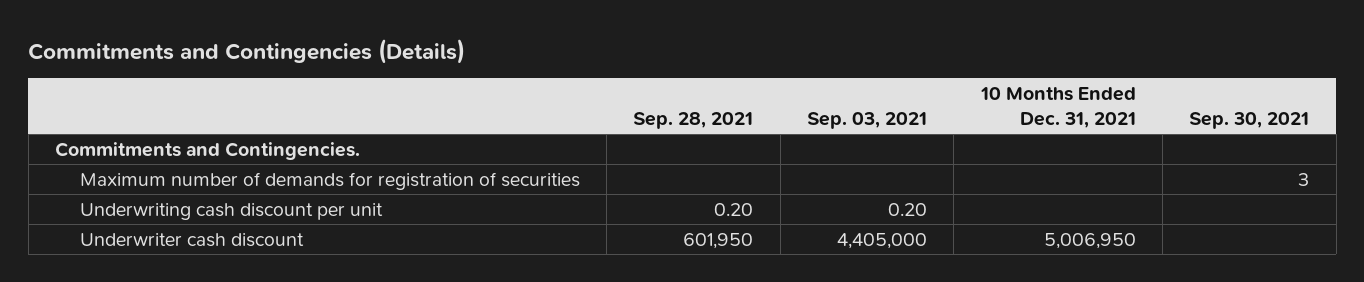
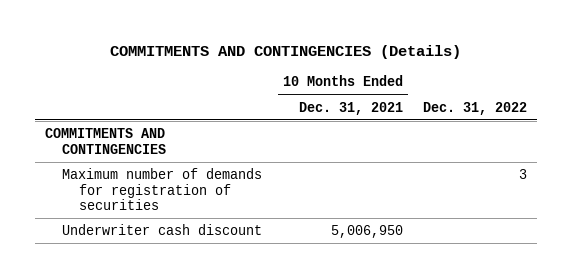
[28,38,466,64] Commitments and Contingencies (Details) -> [110,44,462,59] COMMITMENTS AND CONTINGENCIES (Details)
[633,112,754,130] Sep. 28, 2021 -> none
[807,112,928,130] Sep. 03, 2021 -> none
[1189,112,1310,130] Sep. 30, 2021 -> none
none -> [423,101,528,115] Dec. 31, 2022
[54,141,360,160] Commitments and Contingencies. -> [45,128,167,154] COMMITMENTS AND CONTINGENCIES
[79,202,383,220] Underwriting cash discount per unit -> none

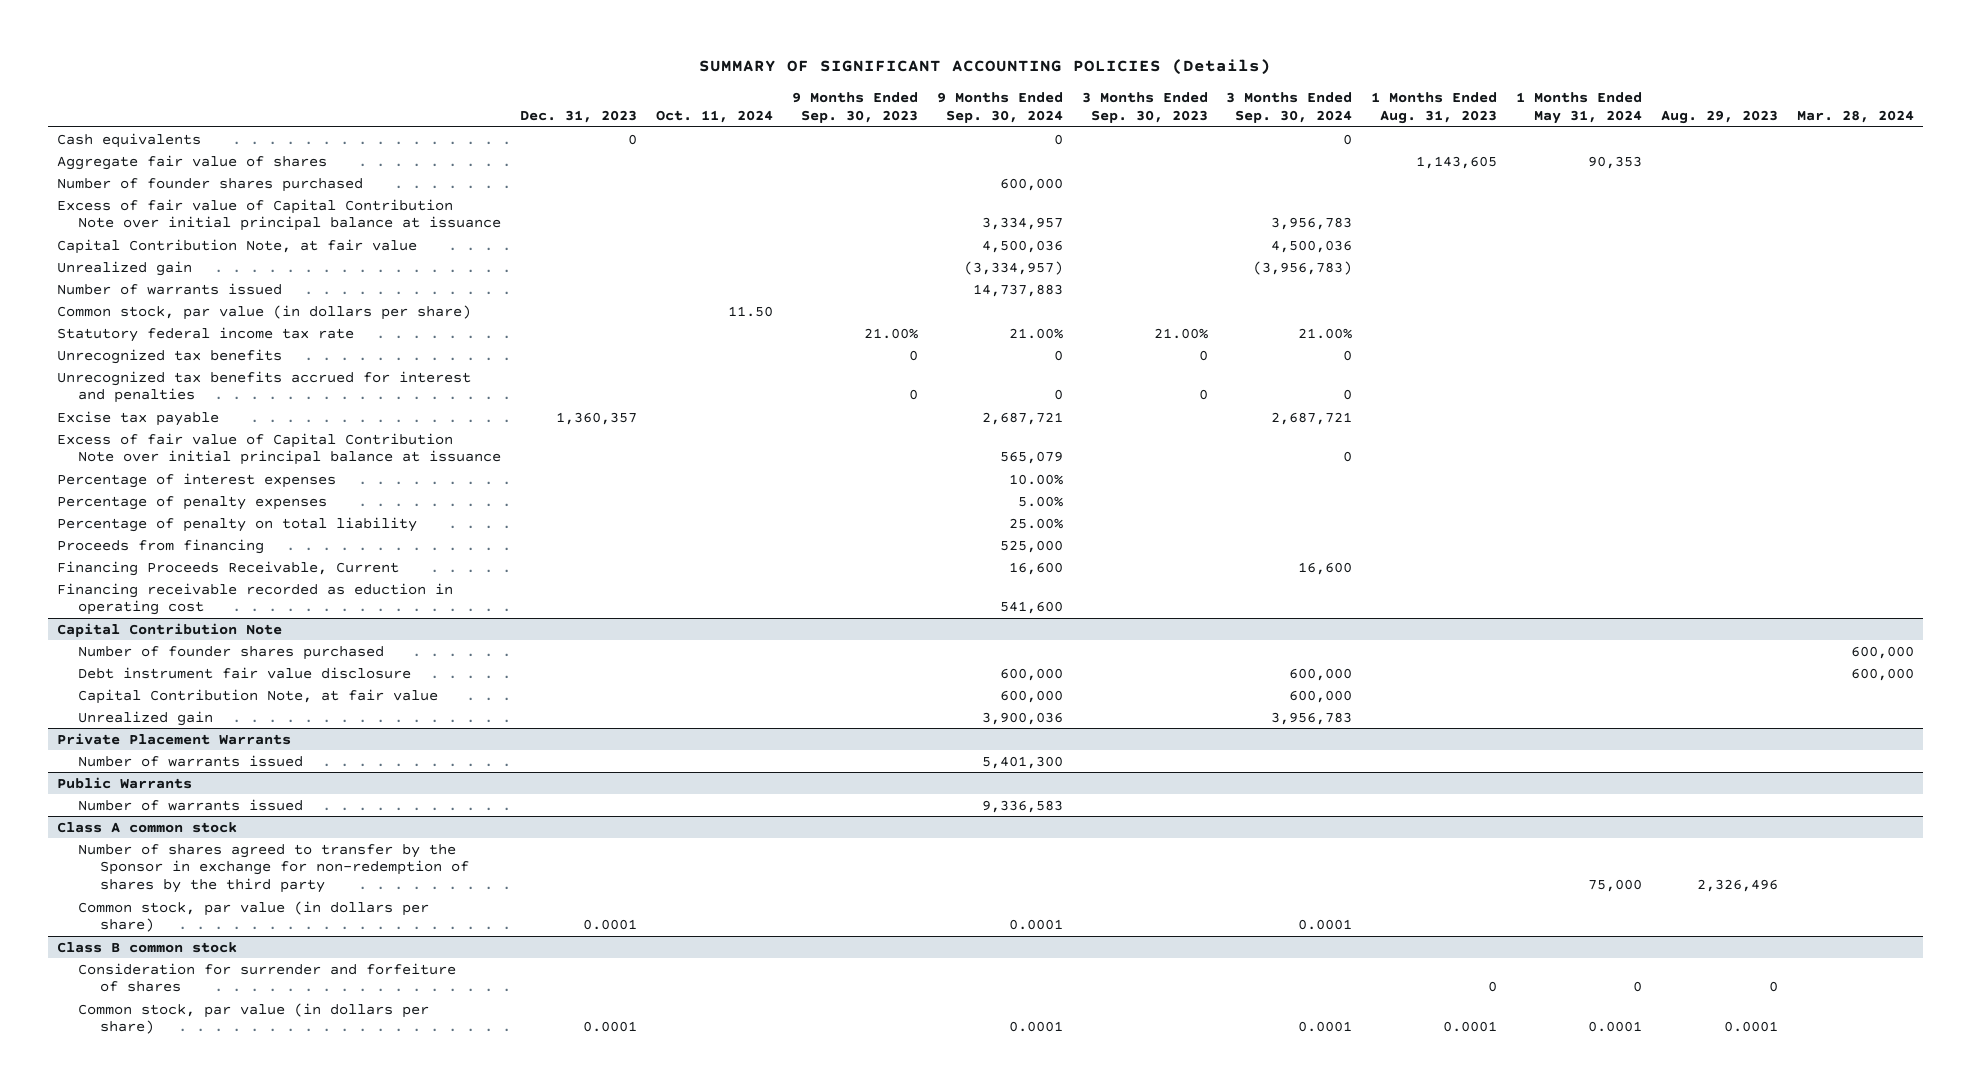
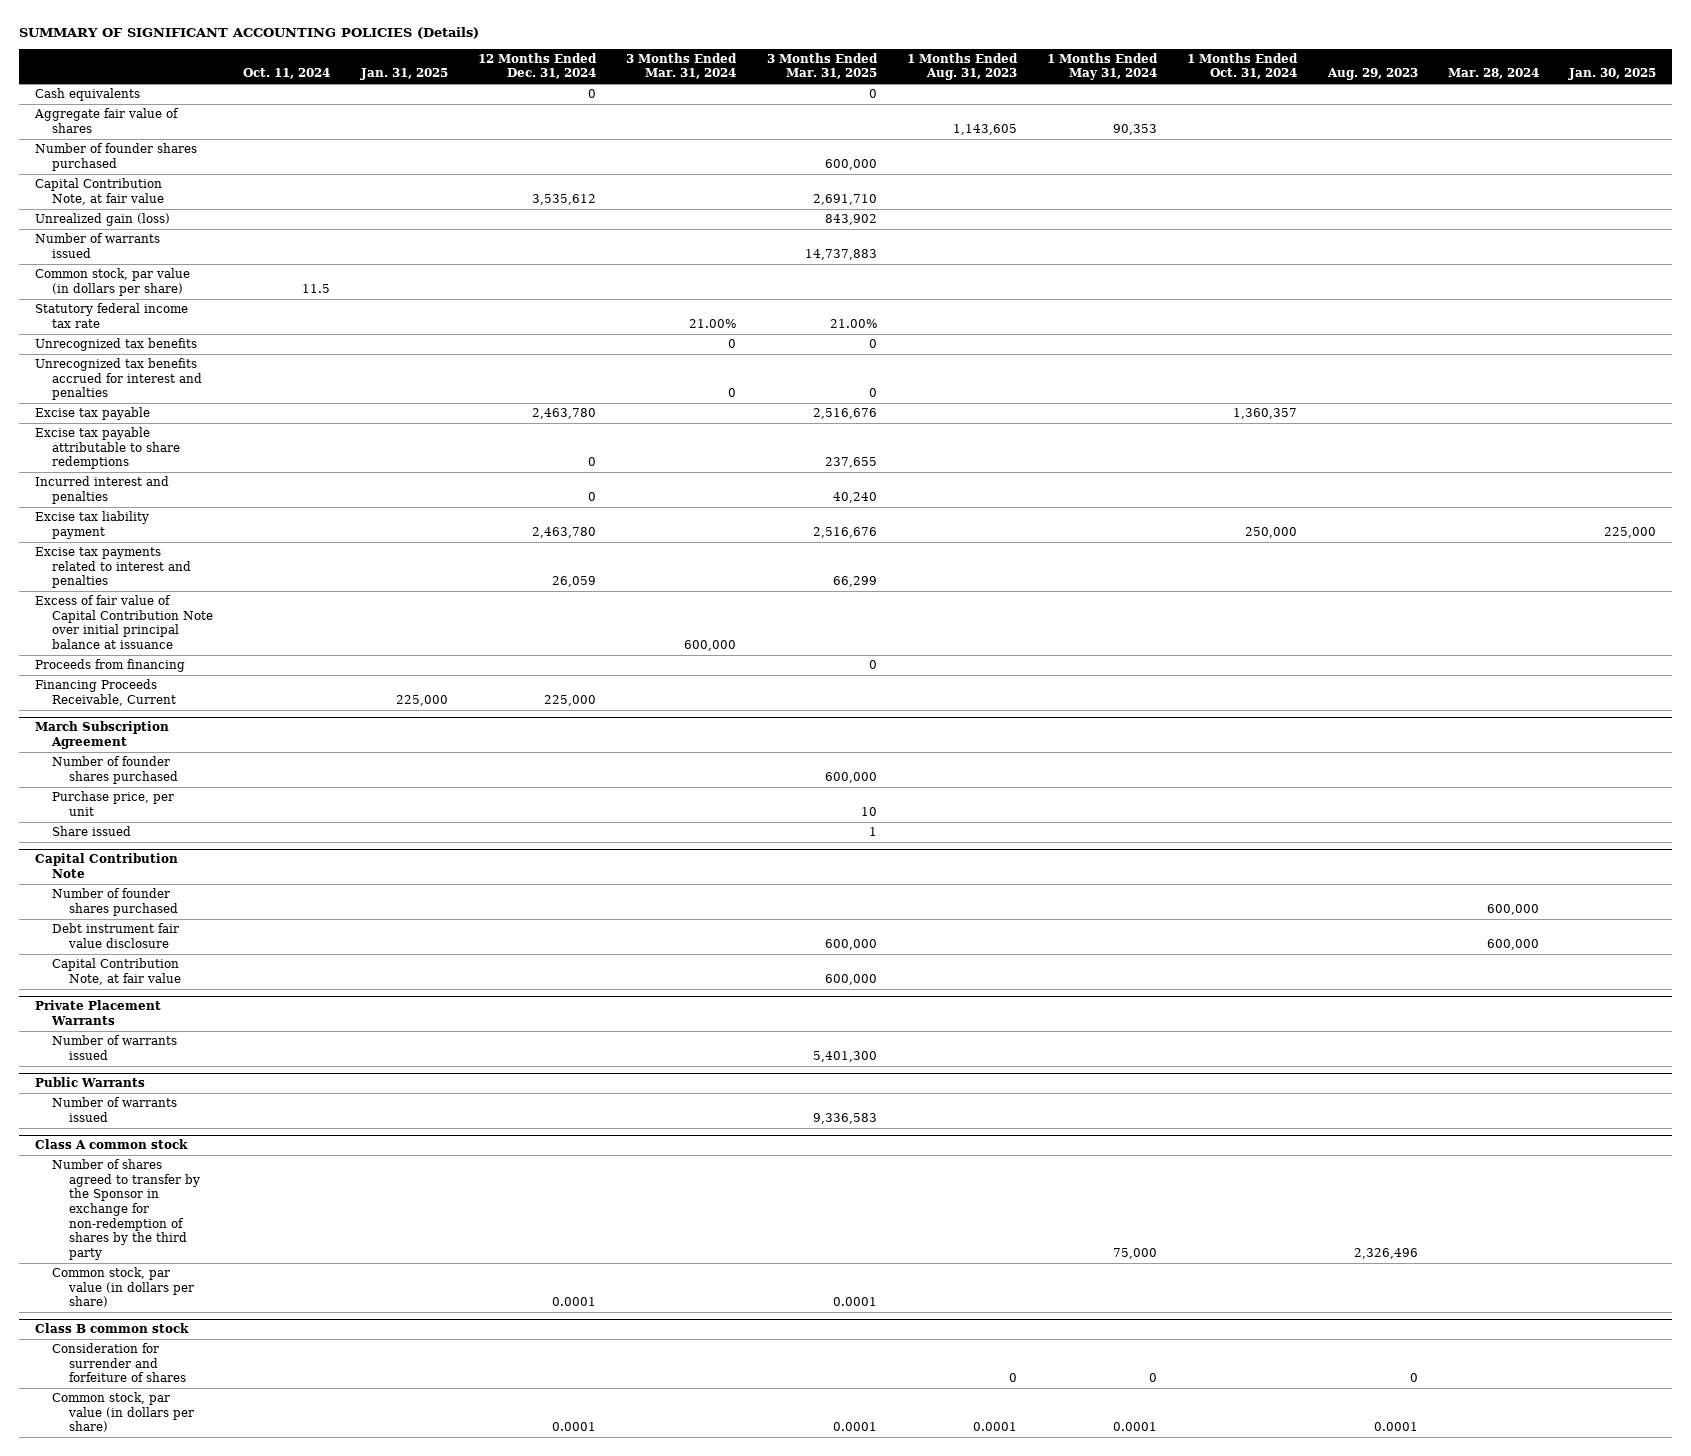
[520,110,638,124] Dec. 31, 2023 -> none
[791,92,918,124] 9 Months Ended Sep. 30, 2023 -> none
[936,92,1063,124] 9 Months Ended Sep. 30, 2024 -> none
[1081,92,1208,124] 3 Months Ended Sep. 30, 2023 -> none
[1226,92,1353,124] 3 Months Ended Sep. 30, 2024 -> none
none -> [359,68,448,81] Jan. 31, 2025
none -> [477,52,597,80] 12 Months Ended Dec. 31, 2024
none -> [626,52,738,80] 3 Months Ended Mar. 31, 2024
none -> [766,52,878,80] 3 Months Ended Mar. 31, 2025
none -> [1187,52,1299,80] 1 Months Ended Oct. 31, 2024
none -> [1568,68,1657,81] Jan. 30, 2025
[56,198,502,232] Excess of fair value of Capital Contribution Note over initial principal balance at issuance -> none
[56,260,192,276] Unrealized gain -> [34,213,170,227] Unrealized gain (loss)
[727,305,773,317] 11.50 -> [302,283,331,293] 11.5
none -> [34,427,180,470] Excise tax payable attributable to share redemptions
none -> [34,476,169,504] Incurred interest and penalties
none -> [34,511,149,539] Excise tax liability payment
none -> [34,547,191,589] Excise tax payments related to interest and penalties
[56,472,336,488] Percentage of interest expenses -> none
[56,495,327,510] Percentage of penalty expenses -> none
[56,516,417,532] Percentage of penalty on total liability -> none
[56,582,453,616] Financing receivable recorded as eduction in operating cost -> none
none -> [34,721,169,750] March Subscription Agreement
none -> [51,756,179,784] Number of founder shares purchased
none -> [51,791,174,816] Purchase price, per unit
none -> [51,826,131,837] Share issued
[78,710,214,726] Unrealized gain -> none

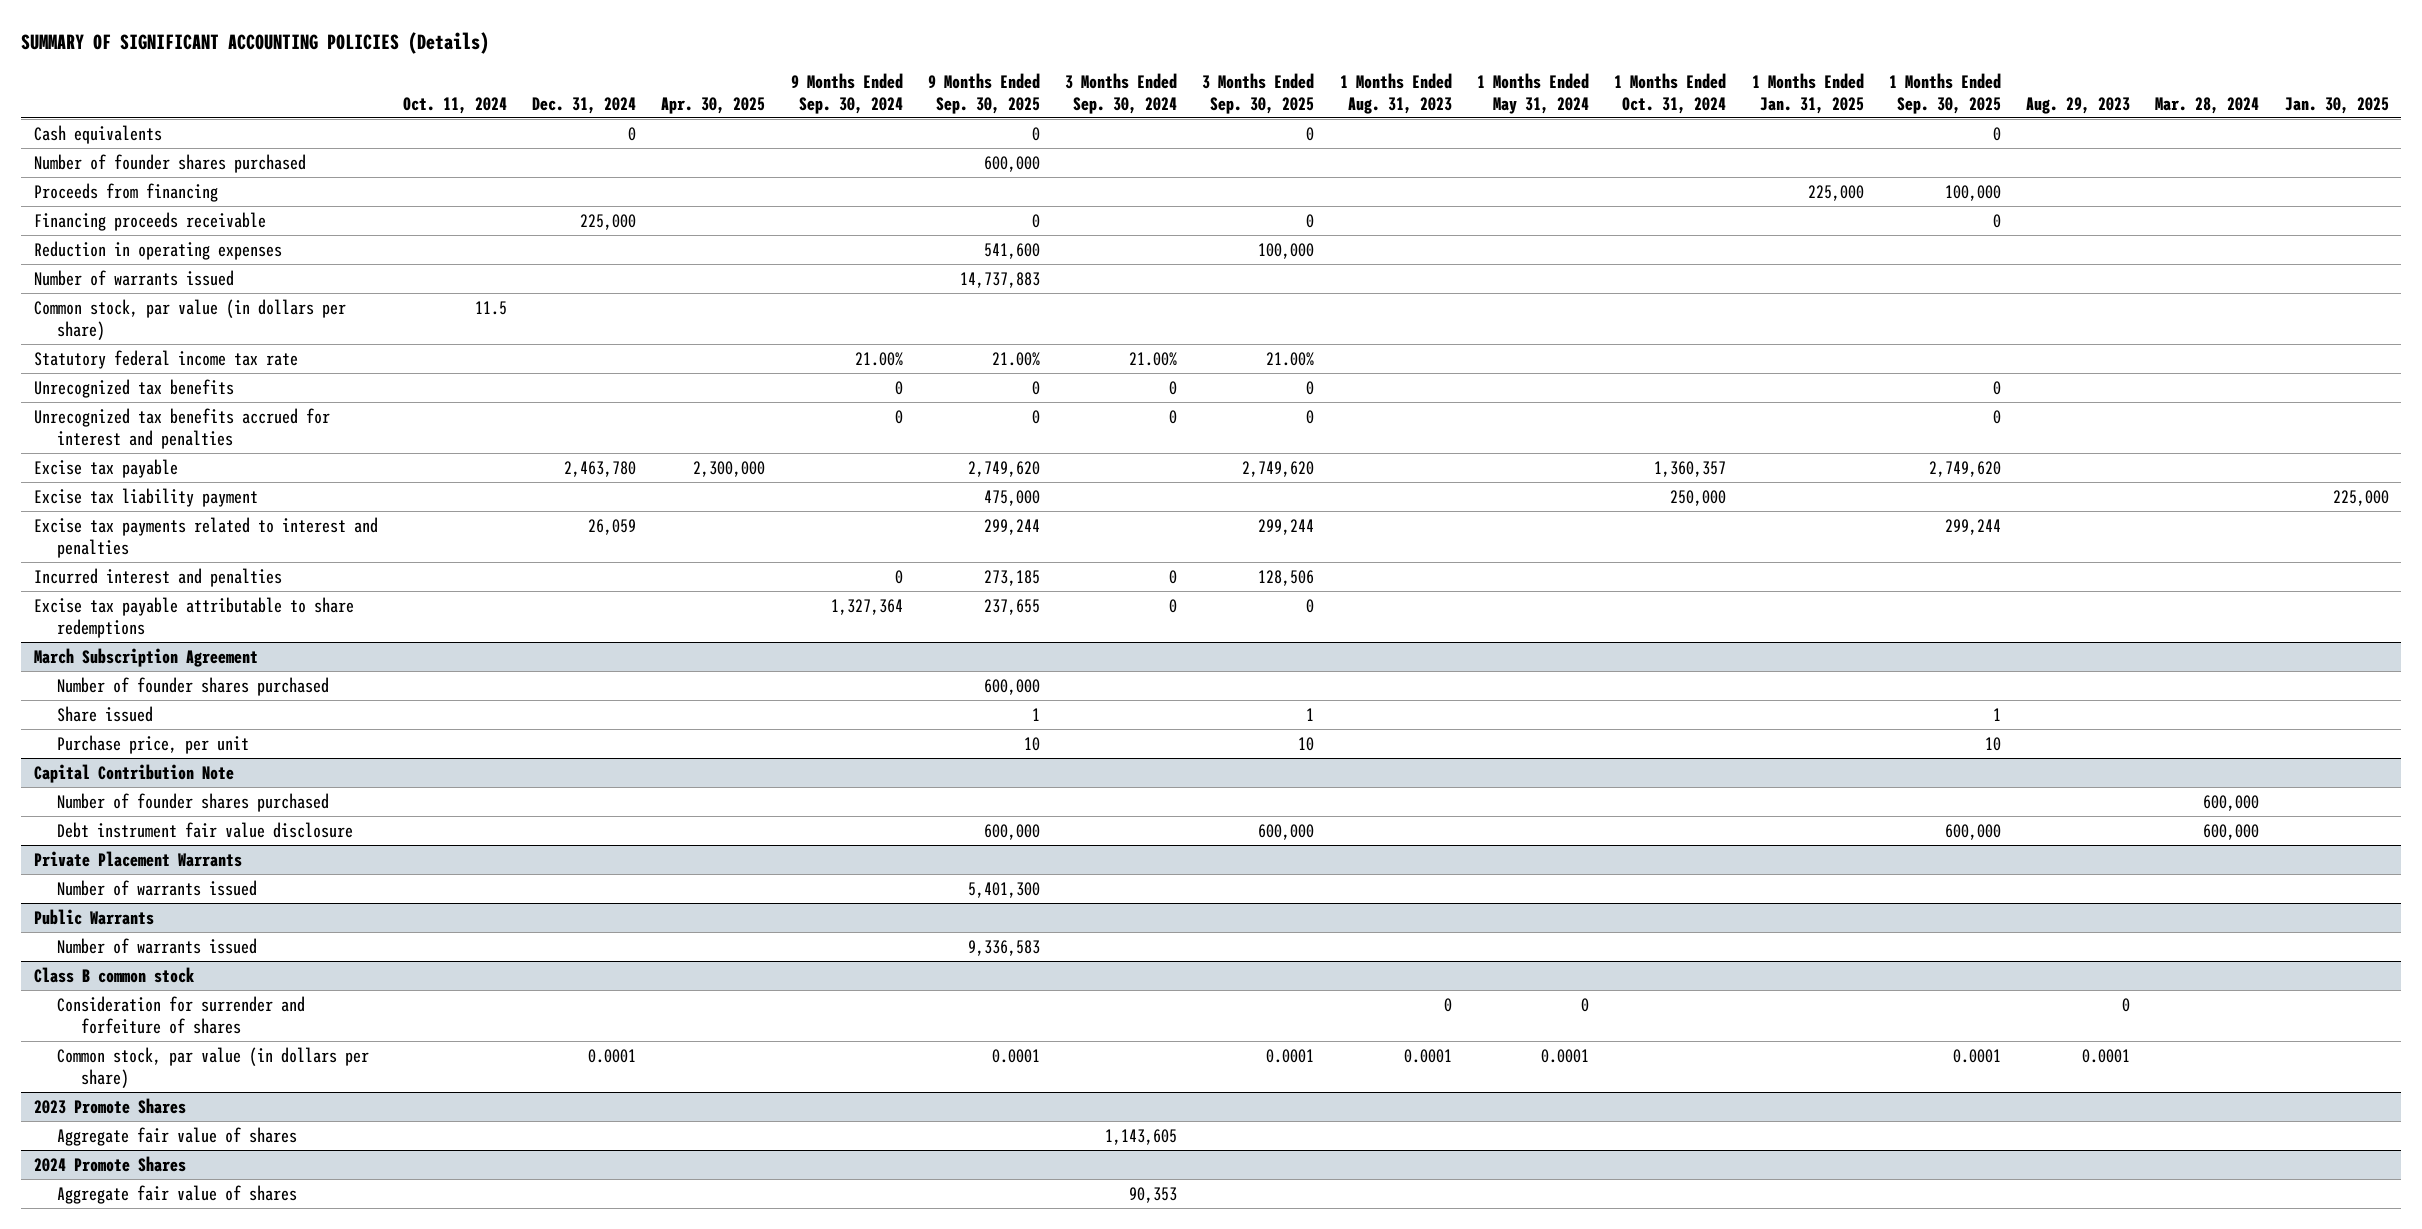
[359,68,448,81] Jan. 31, 2025 -> none
[477,52,597,80] 12 Months Ended Dec. 31, 2024 -> none
[626,52,738,80] 3 Months Ended Mar. 31, 2024 -> none
[766,52,878,80] 3 Months Ended Mar. 31, 2025 -> none
none -> [532,96,637,114] Dec. 31, 2024
none -> [661,96,766,114] Apr. 30, 2025
none -> [790,72,903,114] 9 Months Ended Sep. 30, 2024
none -> [927,72,1040,114] 9 Months Ended Sep. 30, 2025
none -> [1065,72,1178,114] 3 Months Ended Sep. 30, 2024
none -> [1202,72,1315,114] 3 Months Ended Sep. 30, 2025
none -> [1751,72,1864,114] 1 Months Ended Jan. 31, 2025
none -> [1888,72,2001,114] 1 Months Ended Sep. 30, 2025
[33,108,179,133] Aggregate fair value of shares -> none
[34,178,164,205] Capital Contribution Note, at fair value -> none
[34,213,170,227] Unrealized gain (loss) -> none
[34,659,185,673] Proceeds from financing -> [33,182,218,202] Proceeds from financing
none -> [33,211,266,231] Financing proceeds receivable
none -> [33,240,282,260] Reduction in operating expenses
[34,595,213,650] Excess of fair value of Capital Contribution Note over initial principal balance at issuance -> none
[34,679,176,706] Financing Proceeds Receivable, Current -> none
[34,476,169,504] Incurred interest and penalties -> [33,567,282,587] Incurred interest and penalties
[34,427,180,470] Excise tax payable attributable to share redemptions -> [33,596,354,638] Excise tax payable attributable to share redemptions
[51,791,174,816] Purchase price, per unit -> [57,734,250,754] Purchase price, per unit
[51,958,182,985] Capital Contribution Note, at fair value -> none
[34,1139,188,1150] Class A common stock -> none
[51,1159,201,1261] Number of shares agreed to transfer by the Sponsor in exchange for non-redemption of shares by the third party -> none
[51,1267,195,1308] Common stock, par value (in dollars per share) -> none
none -> [33,1097,186,1114] 2023 Promote Shares
none -> [57,1126,298,1146] Aggregate fair value of shares
none -> [33,1155,186,1172] 2024 Promote Shares
none -> [57,1184,298,1204] Aggregate fair value of shares

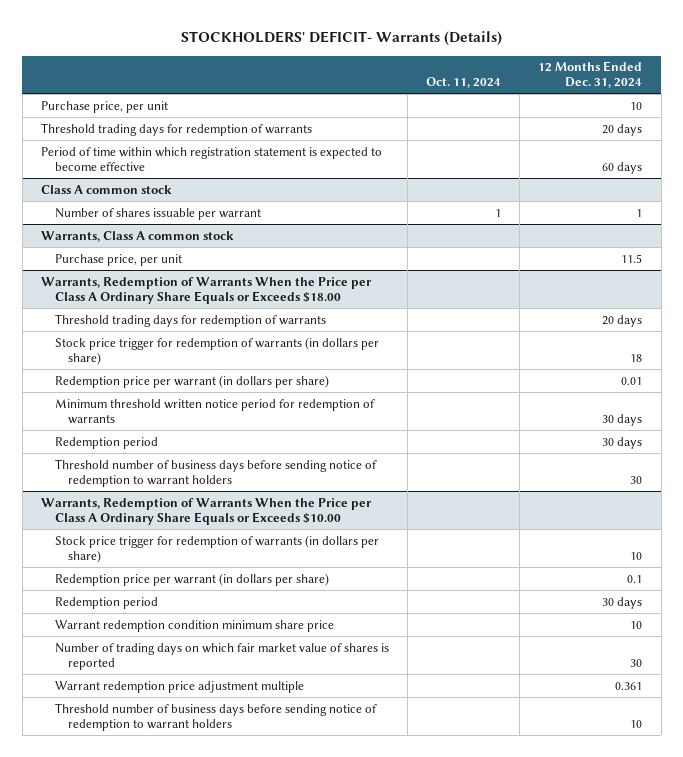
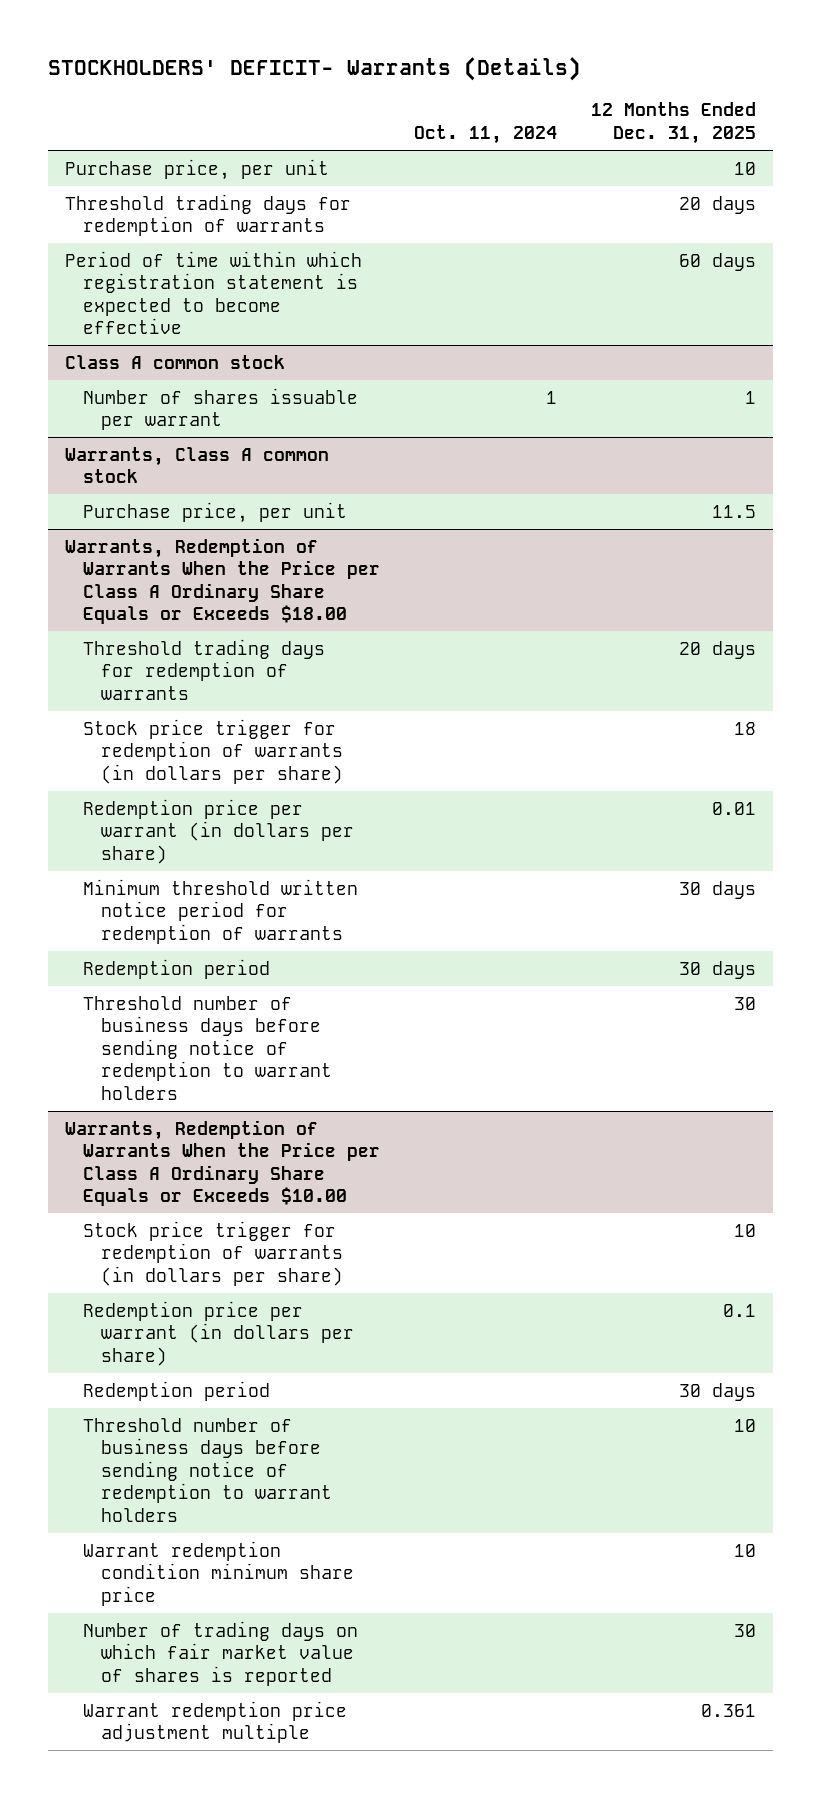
[538,61,643,89] 12 Months Ended Dec. 31, 2024 -> none
none -> [590,102,756,144] 12 Months Ended Dec. 31, 2025
[54,702,377,731] Threshold number of business days before sending notice of redemption to warrant holders -> [82,1417,332,1522] Threshold number of business days before sending notice of redemption to warrant holders

